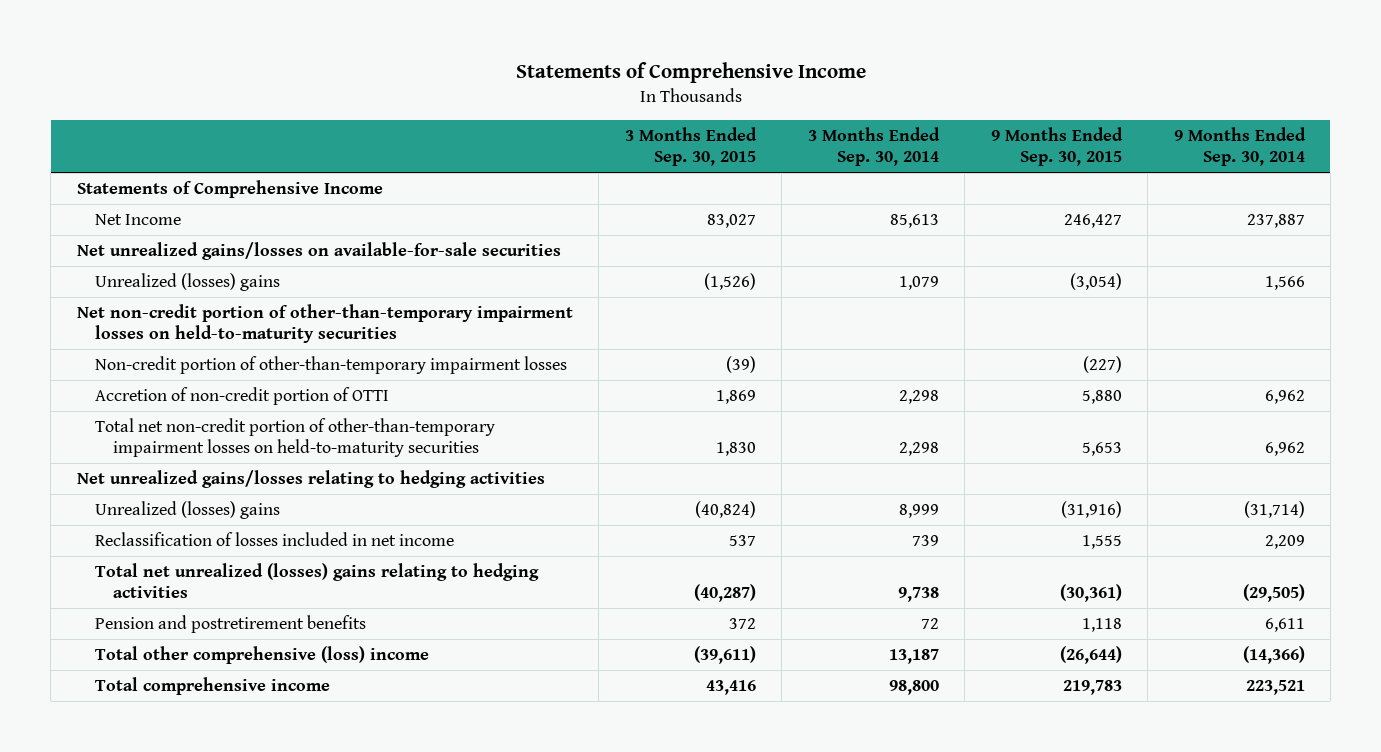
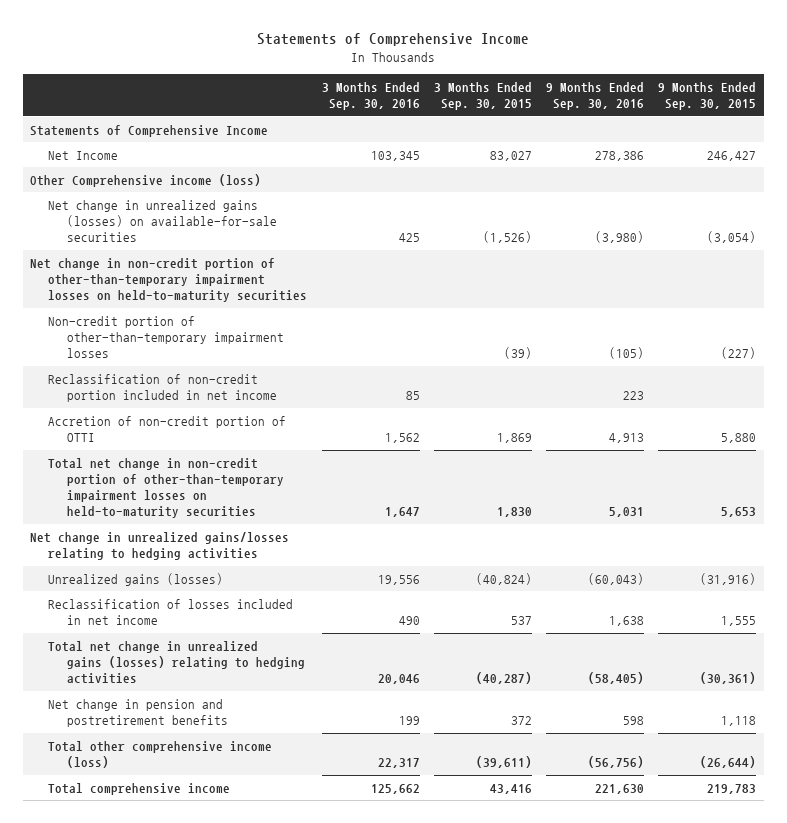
[807,126,940,166] 3 Months Ended Sep. 30, 2014 -> none
[1173,126,1306,166] 9 Months Ended Sep. 30, 2014 -> none
none -> [321,81,420,110] 3 Months Ended Sep. 30, 2016
none -> [546,81,645,110] 9 Months Ended Sep. 30, 2016
[76,242,561,261] Net unrealized gains/losses on available-for-sale securities -> none
none -> [30,173,262,187] Other Comprehensive income (loss)
[94,273,280,292] Unrealized (losses) gains -> [48,199,277,243] Net change in unrealized gains (losses) on available-for-sale securities
[76,304,573,344] Net non-credit portion of other-than-temporary impairment losses on held-to-maturity securities -> [30,257,308,303] Net change in non-credit portion of other-than-temporary impairment losses on held-to-maturity securities
none -> [48,373,277,403] Reclassification of non-credit portion included in net income
[94,418,495,458] Total net non-credit portion of other-than-temporary impairment losses on held-to-maturity securities -> [48,457,284,519] Total net change in non-credit portion of other-than-temporary impairment losses on held-to-maturity securities
[76,470,545,489] Net unrealized gains/losses relating to hedging activities -> [30,531,290,561] Net change in unrealized gains/losses relating to hedging activities
[94,501,280,520] Unrealized (losses) gains -> [48,572,224,586] Unrealized gains (losses)
[94,563,539,599] Total net unrealized (losses) gains relating to hedging activities -> [48,640,305,685] Total net change in unrealized gains (losses) relating to hedging activities
[94,615,366,634] Pension and postretirement benefits -> [48,698,228,728] Net change in pension and postretirement benefits
[94,646,429,665] Total other comprehensive (loss) income -> [48,740,273,769] Total other comprehensive income (loss)

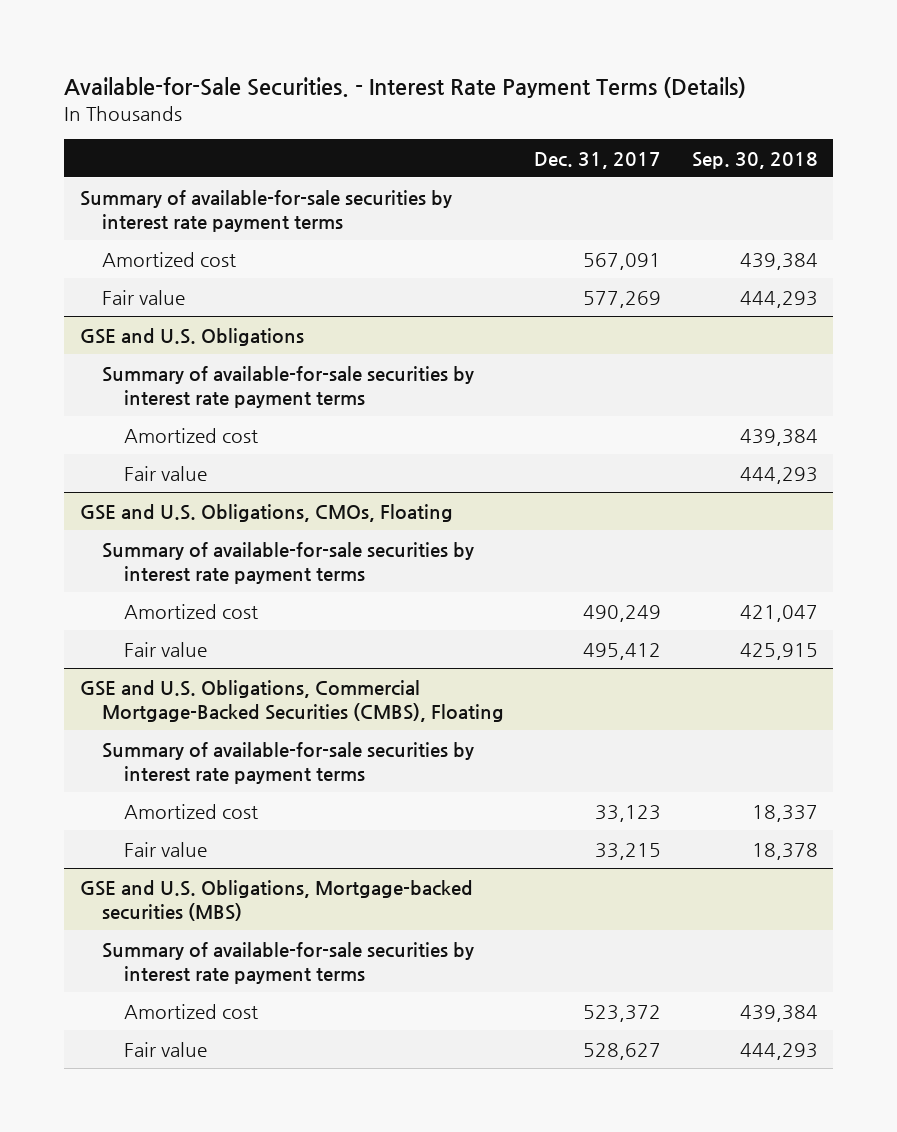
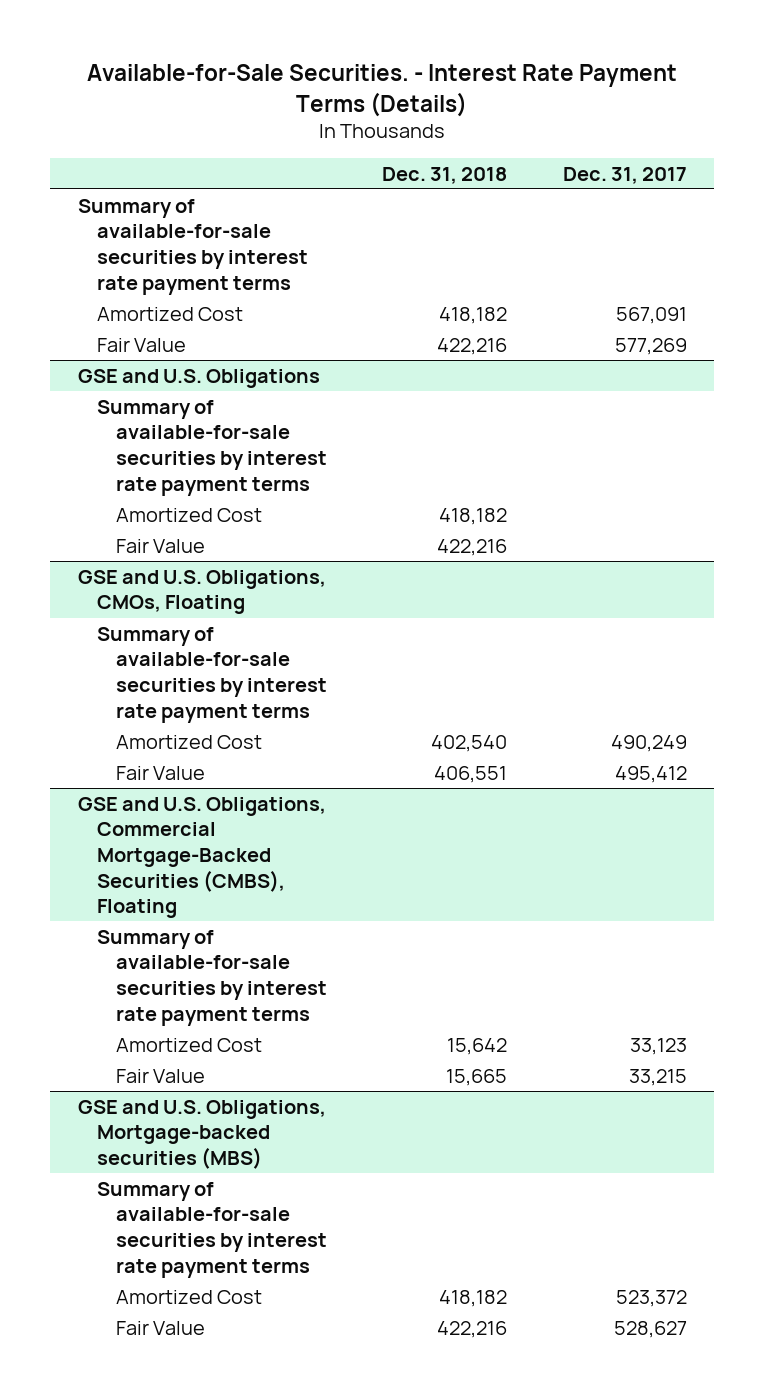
[691,151,818,169] Sep. 30, 2018 -> none
none -> [382,166,508,184] Dec. 31, 2018
[101,251,236,267] Amortized cost -> [97,306,244,321] Amortized Cost
[101,289,185,305] Fair value -> [97,337,187,352] Fair Value
[123,427,258,443] Amortized cost -> [116,507,263,522] Amortized Cost
[123,465,207,481] Fair value -> [116,538,206,553] Fair Value
[123,603,258,619] Amortized cost -> [116,734,263,749] Amortized Cost
[123,641,207,657] Fair value -> [116,765,206,780] Fair Value
[123,803,258,819] Amortized cost -> [116,1037,263,1052] Amortized Cost
[123,841,207,857] Fair value -> [116,1068,206,1083] Fair Value
[123,1003,258,1019] Amortized cost -> [116,1289,263,1304] Amortized Cost
[123,1041,207,1057] Fair value -> [116,1320,206,1335] Fair Value

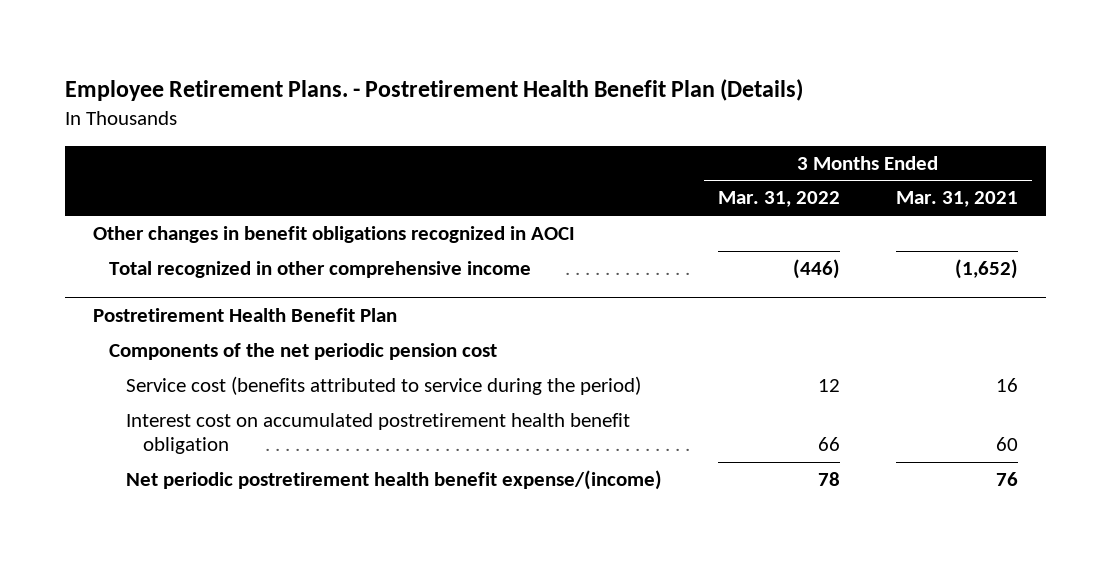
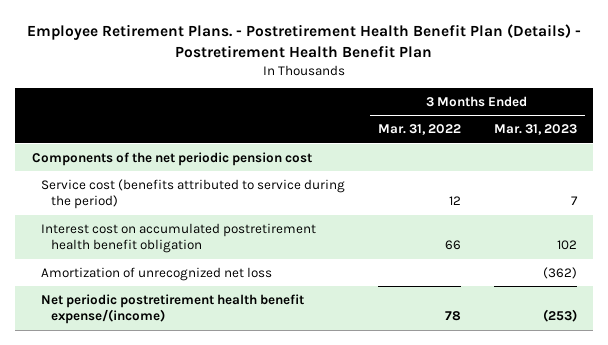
[64,78,803,101] Employee Retirement Plans. - Postretirement Health Benefit Plan (Details) -> [27,24,582,58] Employee Retirement Plans. - Postretirement Health Benefit Plan (Details) - Postretirement Health Benefit Plan
[895,191,1018,208] Mar. 31, 2021 -> none
none -> [493,124,577,136] Mar. 31, 2023
[92,226,575,244] Other changes in benefit obligations recognized in AOCI -> none
[109,261,532,279] Total recognized in other comprehensive income -> none
[92,308,397,323] Postretirement Health Benefit Plan -> none
none -> [41,266,273,281] Amortization of unrecognized net loss

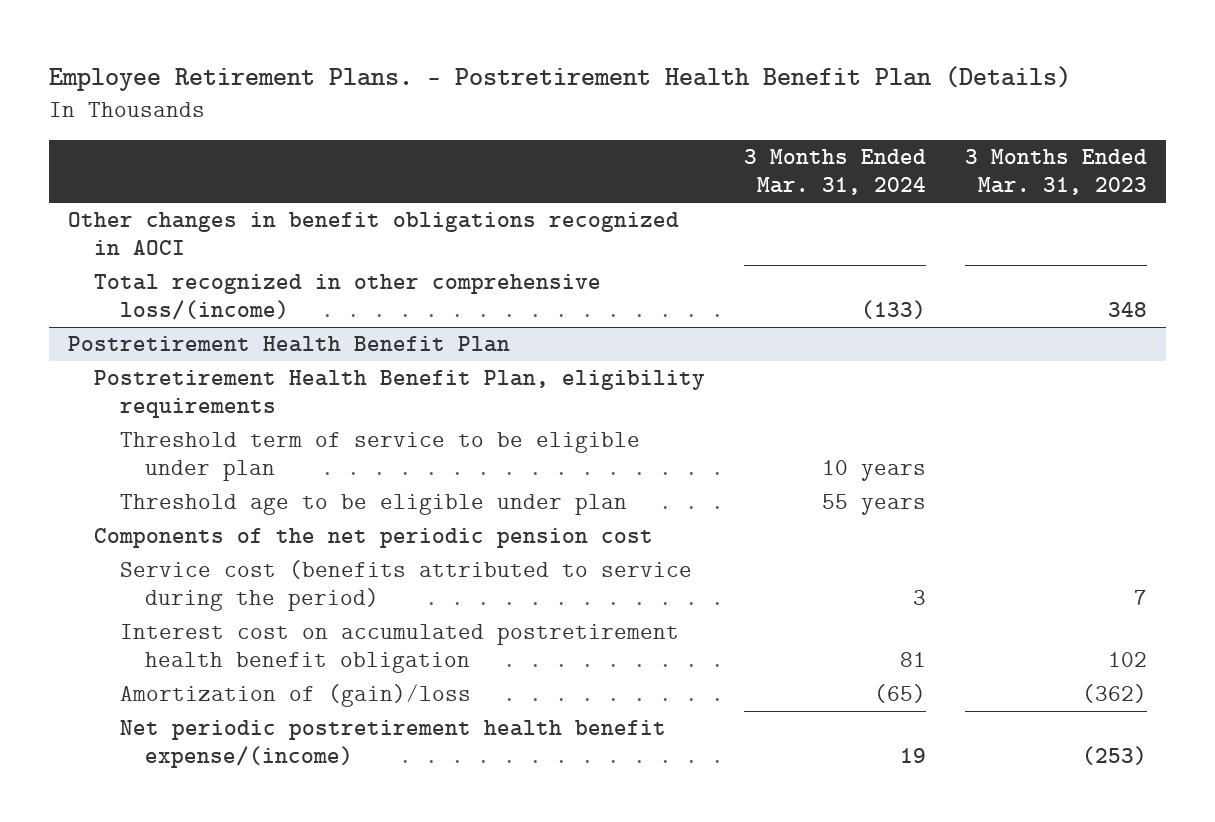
[27,24,582,58] Employee Retirement Plans. - Postretirement Health Benefit Plan (Details) - Postretirement Health Benefit Plan -> [48,66,1071,92] Employee Retirement Plans. - Postretirement Health Benefit Plan (Details)
[377,124,461,136] Mar. 31, 2022 -> none
none -> [743,149,926,196] 3 Months Ended Mar. 31, 2024
none -> [68,212,680,255] Other changes in benefit obligations recognized in AOCI
none -> [93,274,601,320] Total recognized in other comprehensive loss/(income)
none -> [68,336,511,353] Postretirement Health Benefit Plan
none -> [93,370,705,418] Postretirement Health Benefit Plan, eligibility requirements
none -> [119,432,640,481] Threshold term of service to be eligible under plan
none -> [119,494,627,516] Threshold age to be eligible under plan
[41,266,273,281] Amortization of unrecognized net loss -> [119,684,471,708] Amortization of (gain)/loss

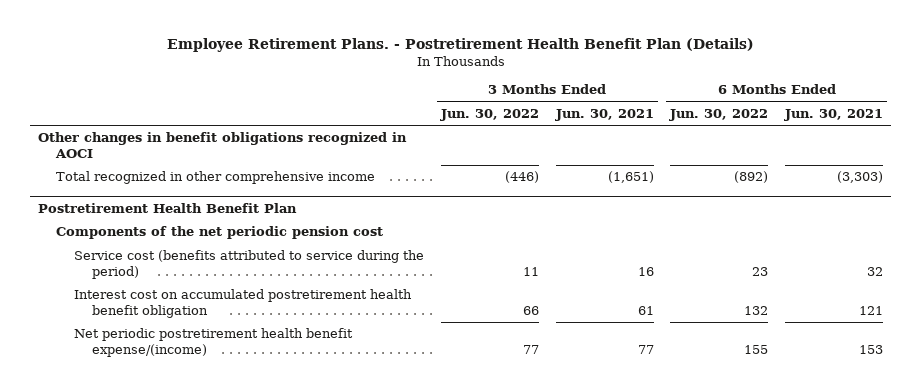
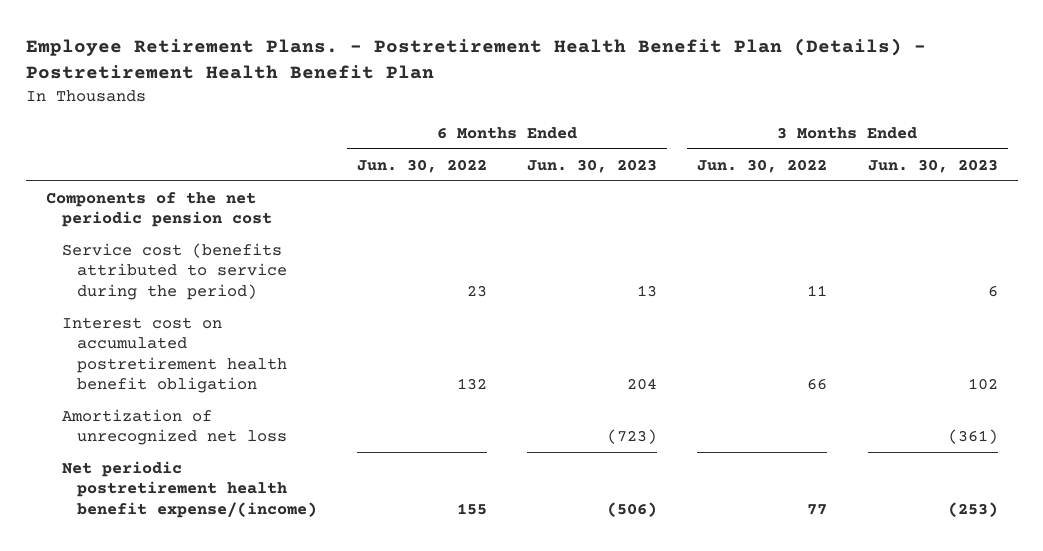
[166,38,754,53] Employee Retirement Plans. - Postretirement Health Benefit Plan (Details) -> [25,37,926,79] Employee Retirement Plans. - Postretirement Health Benefit Plan (Details) - Postretirement Health Benefit Plan
[554,109,654,122] Jun. 30, 2021 -> none
[783,109,883,122] Jun. 30, 2021 -> none
none -> [527,158,658,173] Jun. 30, 2023
none -> [867,158,998,173] Jun. 30, 2023
[38,132,408,158] Other changes in benefit obligations recognized in AOCI -> none
[56,171,376,185] Total recognized in other comprehensive income -> none
[38,203,298,214] Postretirement Health Benefit Plan -> none
none -> [61,408,288,446] Amortization of unrecognized net loss

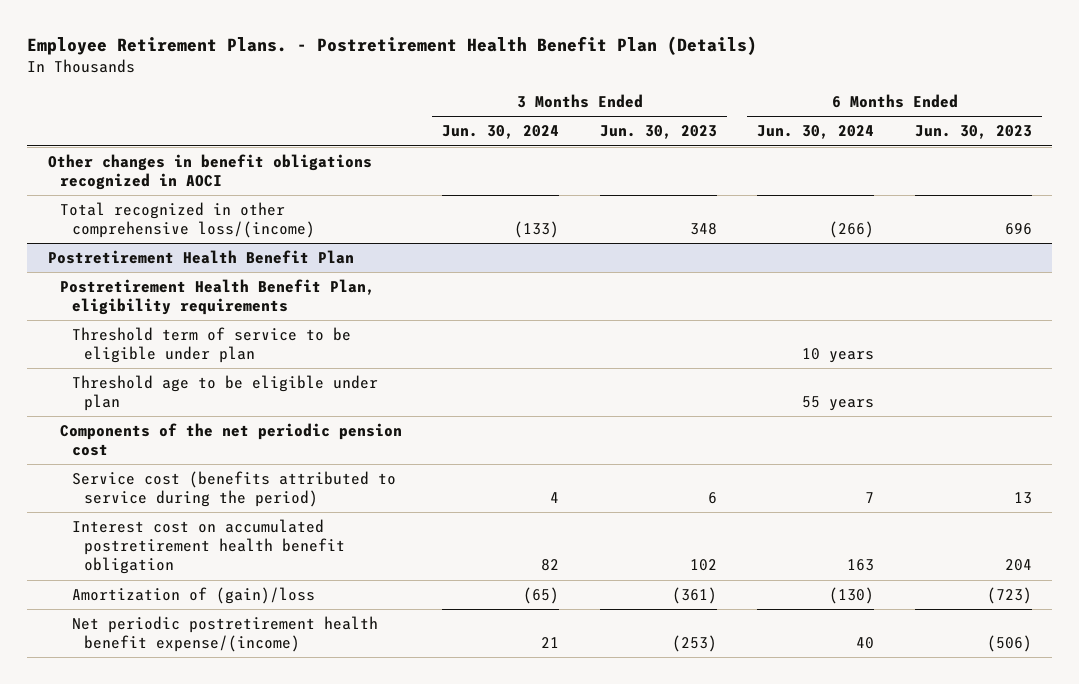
[25,37,926,79] Employee Retirement Plans. - Postretirement Health Benefit Plan (Details) - Postretirement Health Benefit Plan -> [27,36,758,56] Employee Retirement Plans. - Postretirement Health Benefit Plan (Details)
[357,158,488,173] Jun. 30, 2022 -> none
[697,158,828,173] Jun. 30, 2022 -> none
none -> [442,125,560,140] Jun. 30, 2024
none -> [757,125,875,140] Jun. 30, 2024
none -> [47,153,372,191] Other changes in benefit obligations recognized in AOCI
none -> [59,201,316,239] Total recognized in other comprehensive loss/(income)
none -> [47,249,354,264] Postretirement Health Benefit Plan
none -> [59,278,375,316] Postretirement Health Benefit Plan, eligibility requirements
none -> [72,326,352,364] Threshold term of service to be eligible under plan
none -> [72,374,379,412] Threshold age to be eligible under plan
[61,408,288,446] Amortization of unrecognized net loss -> [72,586,316,604] Amortization of (gain)/loss

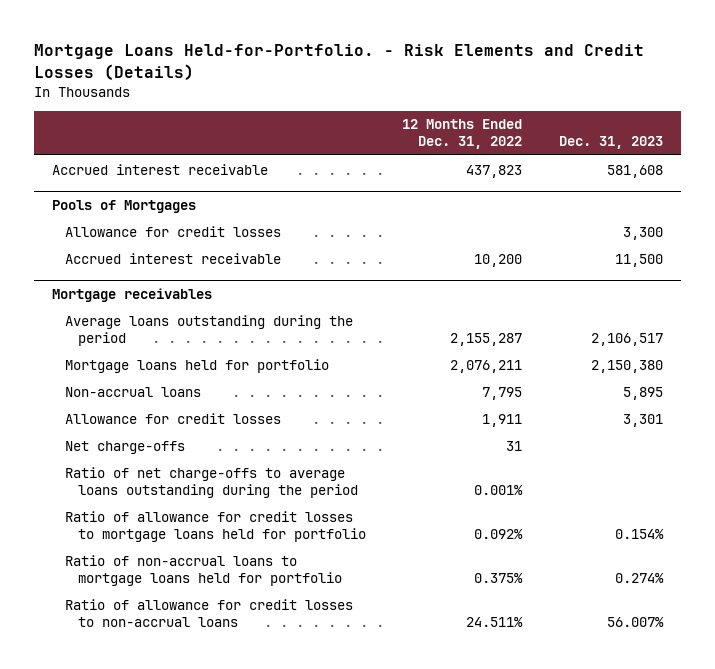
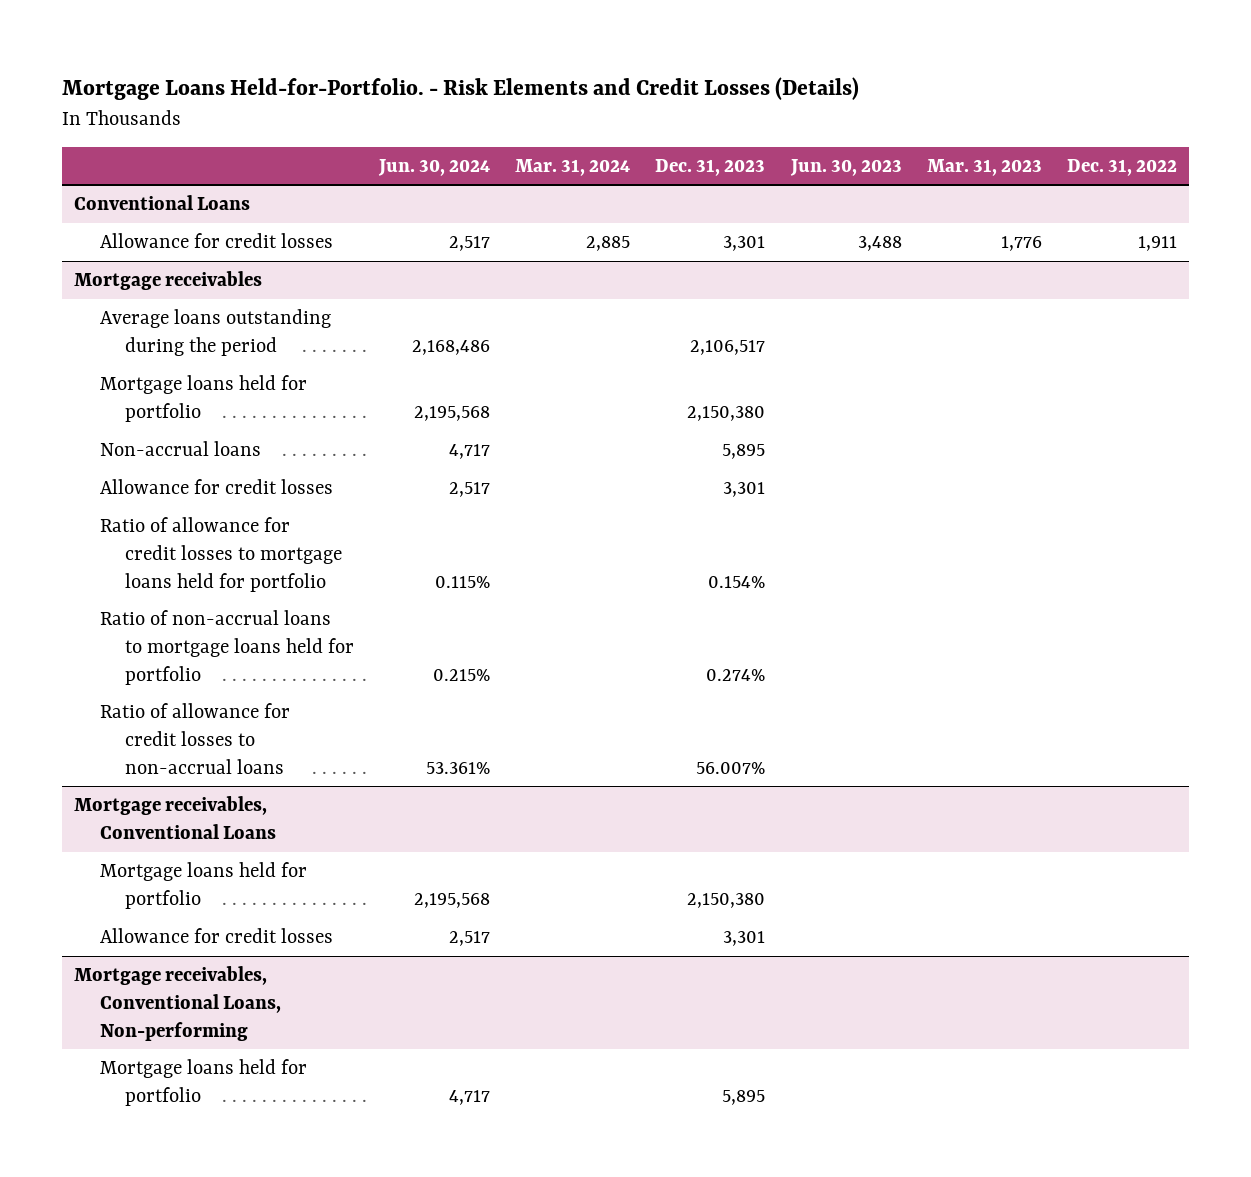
[402,119,523,150] 12 Months Ended Dec. 31, 2022 -> none
none -> [378,158,491,176] Jun. 30, 2024
none -> [515,158,631,176] Mar. 31, 2024
none -> [789,158,902,176] Jun. 30, 2023
none -> [926,158,1042,176] Mar. 31, 2023
none -> [1066,158,1177,176] Dec. 31, 2022
[52,163,269,175] Accrued interest receivable -> none
[52,200,197,214] Pools of Mortgages -> none
[65,252,282,264] Accrued interest receivable -> none
none -> [74,195,251,211] Conventional Loans
[622,226,663,240] 3,300 -> [723,236,766,252] 3,301
[65,440,186,454] Net charge-offs -> none
[65,466,358,498] Ratio of net charge-offs to average loans outstanding during the period -> none
none -> [74,796,276,839] Mortgage receivables, Conventional Loans
none -> [99,862,307,909] Mortgage loans held for portfolio
none -> [99,928,333,944] Allowance for credit losses
none -> [74,966,281,1041] Mortgage receivables, Conventional Loans, Non-performing
none -> [99,1059,307,1106] Mortgage loans held for portfolio

